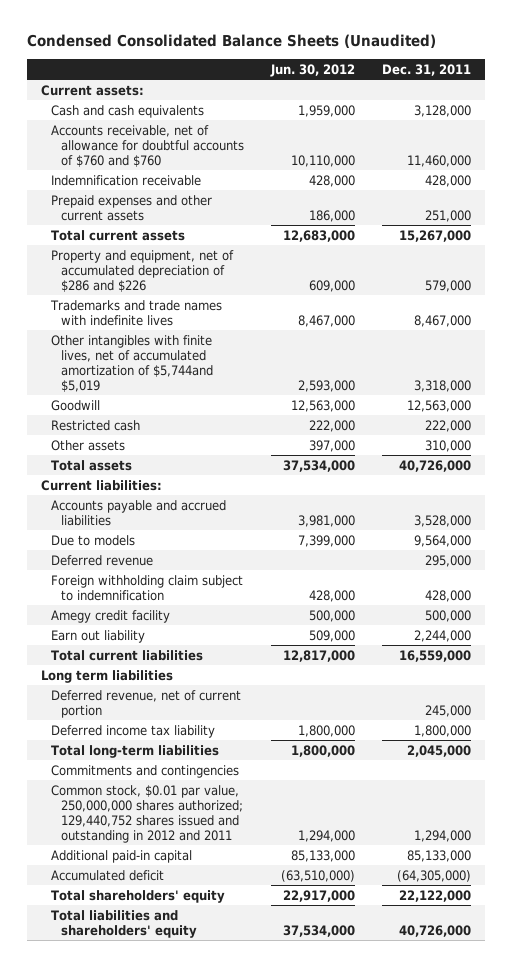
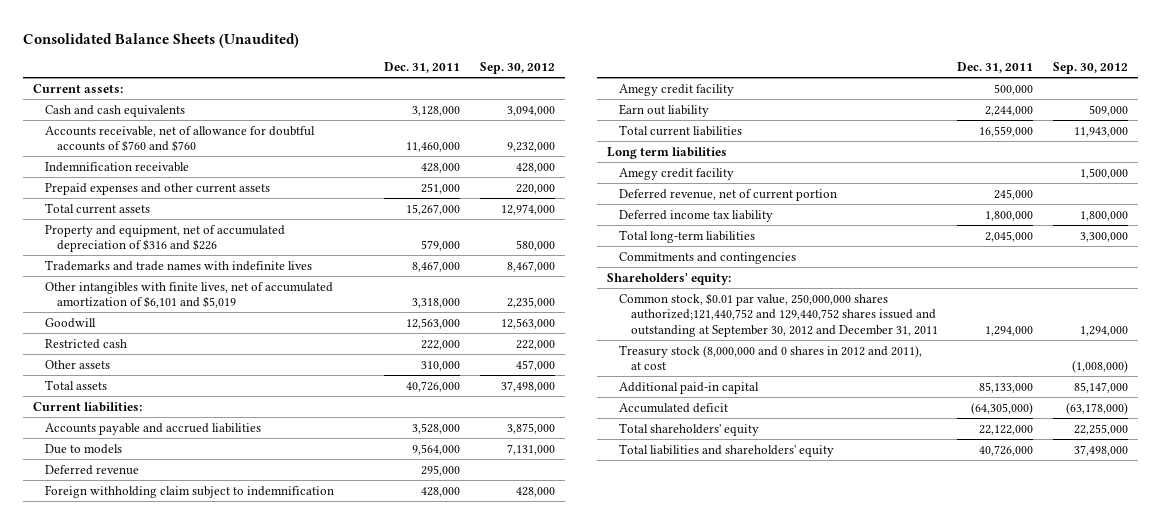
[26,34,436,49] Condensed Consolidated Balance Sheets (Unaudited) -> [23,32,300,48] Consolidated Balance Sheets (Unaudited)
[270,63,356,77] Jun. 30, 2012 -> none
none -> [479,62,555,75] Sep. 30, 2012
[50,249,234,292] Property and equipment, net of accumulated depreciation of $286 and $226 -> [45,224,286,253] Property and equipment, net of accumulated depreciation of $316 and $226
[50,334,213,392] Other intangibles with finite lives, net of accumulated amortization of $5,744and $5,019 -> [45,281,334,309] Other intangibles with finite lives, net of accumulated amortization of $6,101 and $5,019
none -> [618,167,734,180] Amegy credit facility
none -> [606,272,731,285] Shareholders' equity:
[50,784,243,843] Common stock, $0.01 par value, 250,000,000 shares authorized; 129,440,752 shares issued and outstanding in 2012 and 2011 -> [618,292,938,337] Common stock, $0.01 par value, 250,000,000 shares authorized;121,440,752 and 129,440,752 shares issued and outstanding at September 30, 2012 and December 31, 2011
none -> [618,344,922,371] Treasury stock (8,000,000 and 0 shares in 2012 and 2011), at cost

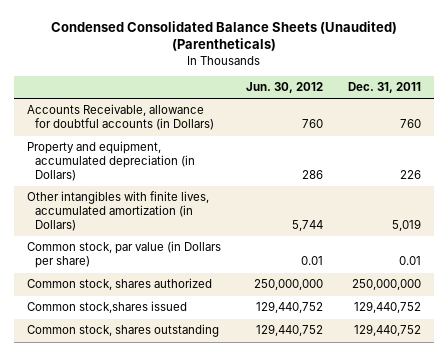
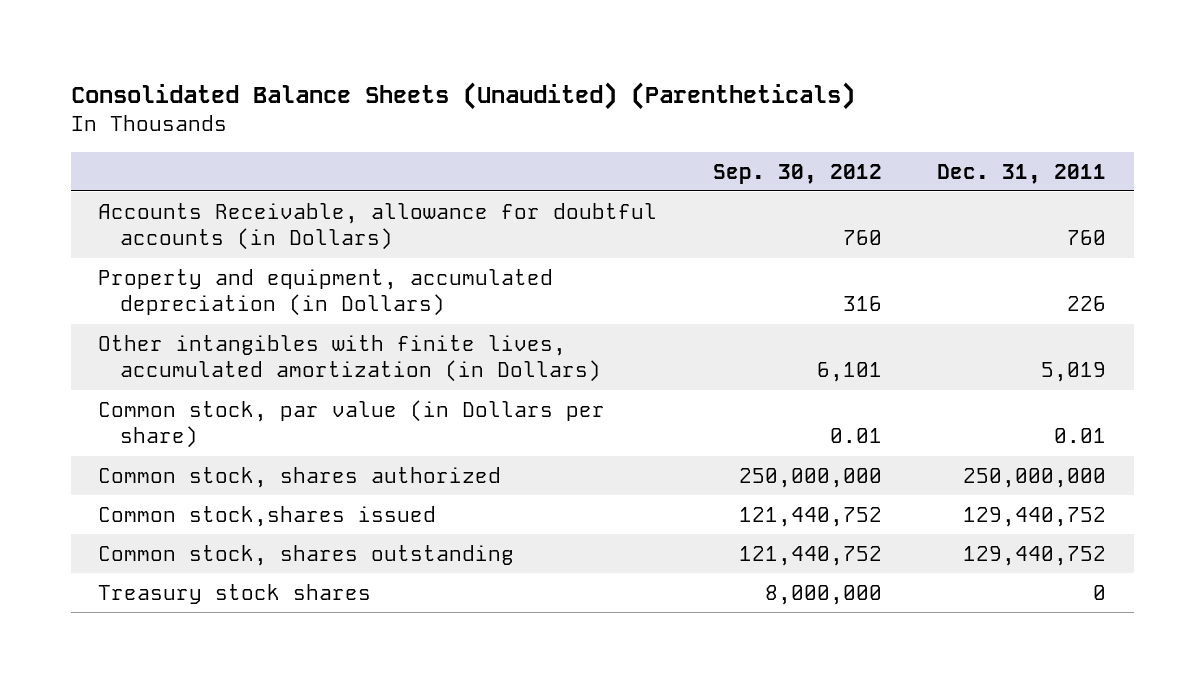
[50,20,397,52] Condensed Consolidated Balance Sheets (Unaudited) (Parentheticals) -> [70,82,855,111] Consolidated Balance Sheets (Unaudited) (Parentheticals)
[245,82,323,94] Jun. 30, 2012 -> none
none -> [712,163,882,184] Sep. 30, 2012
none -> [98,583,372,604] Treasury stock shares

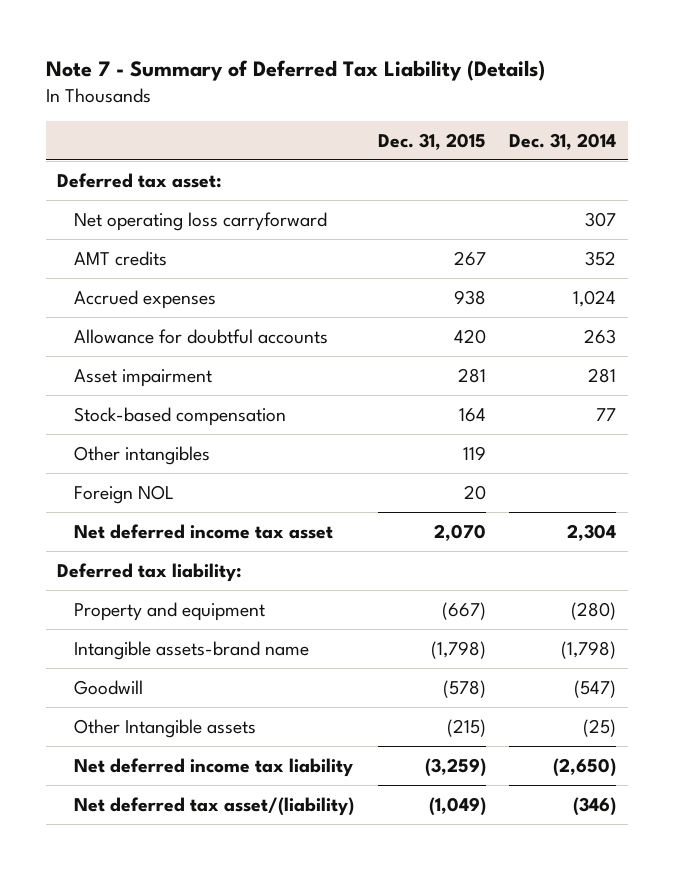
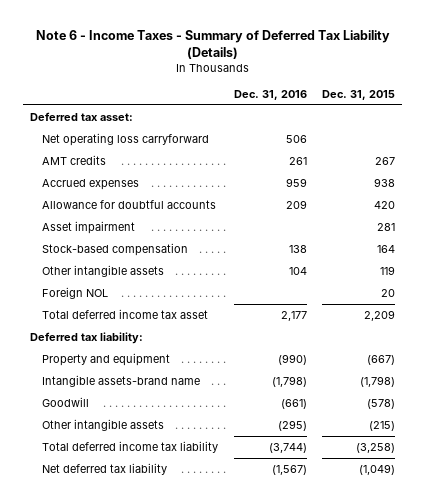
[45,59,545,81] Note 7 - Summary of Deferred Tax Liability (Details) -> [35,29,390,59] Note 6 - Income Taxes - Summary of Deferred Tax Liability (Details)
[509,132,617,150] Dec. 31, 2014 -> none
none -> [233,89,307,100] Dec. 31, 2016
[74,445,211,465] Other intangibles -> [42,265,165,278] Other intangible assets
[74,523,334,539] Net deferred income tax asset -> [42,309,209,320] Total deferred income tax asset
[433,523,486,541] 2,070 -> [363,310,395,322] 2,209
[74,718,257,738] Other Intangible assets -> [42,419,165,432] Other intangible assets
[74,757,354,777] Net deferred income tax liability -> [42,441,219,454] Total deferred income tax liability
[424,757,486,777] (3,259) -> [355,443,395,454] (3,258)
[74,796,355,816] Net deferred tax asset/(liability) -> [42,463,168,476] Net deferred tax liability

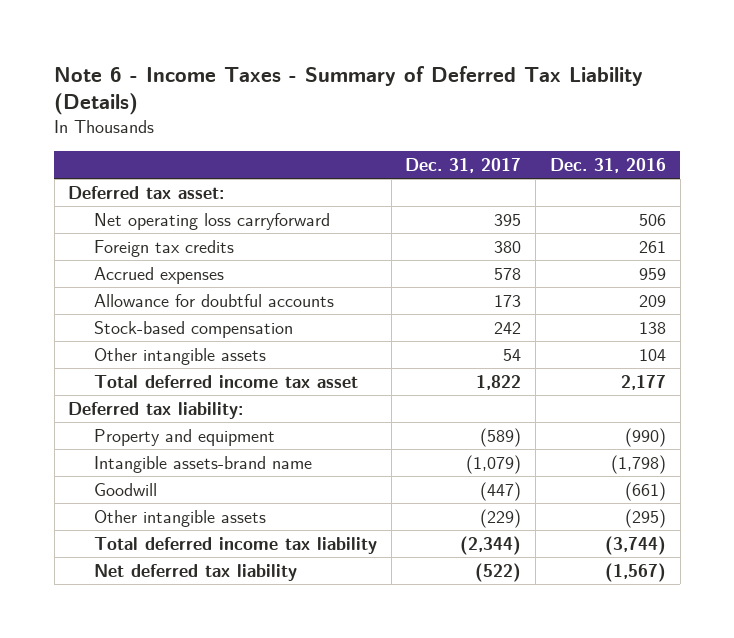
[321,89,395,100] Dec. 31, 2015 -> none
none -> [405,157,522,173] Dec. 31, 2017
[42,155,107,166] AMT credits -> [93,239,234,257] Foreign tax credits
[42,221,136,235] Asset impairment -> none
[42,287,109,300] Foreign NOL -> none

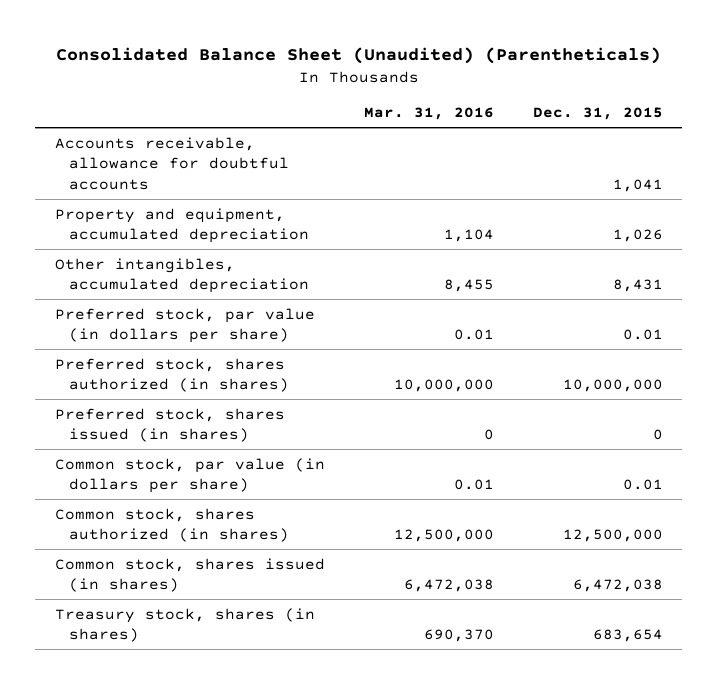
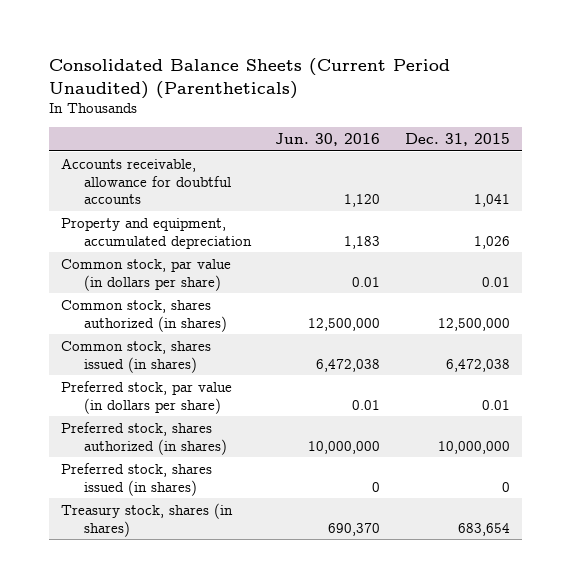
[55,47,661,65] Consolidated Balance Sheet (Unaudited) (Parentheticals) -> [48,58,450,99] Consolidated Balance Sheets (Current Period Unaudited) (Parentheticals)
[363,107,494,121] Mar. 31, 2016 -> none
none -> [275,133,381,147] Jun. 30, 2016
[54,257,309,294] Other intangibles, accumulated depreciation -> none
[54,307,315,344] Preferred stock, par value (in dollars per share) -> [60,380,232,414] Preferred stock, par value (in dollars per share)
[54,357,289,393] Preferred stock, shares authorized (in shares) -> [60,421,227,455] Preferred stock, shares authorized (in shares)
[54,407,285,443] Preferred stock, shares issued (in shares) -> [60,462,212,496] Preferred stock, shares issued (in shares)

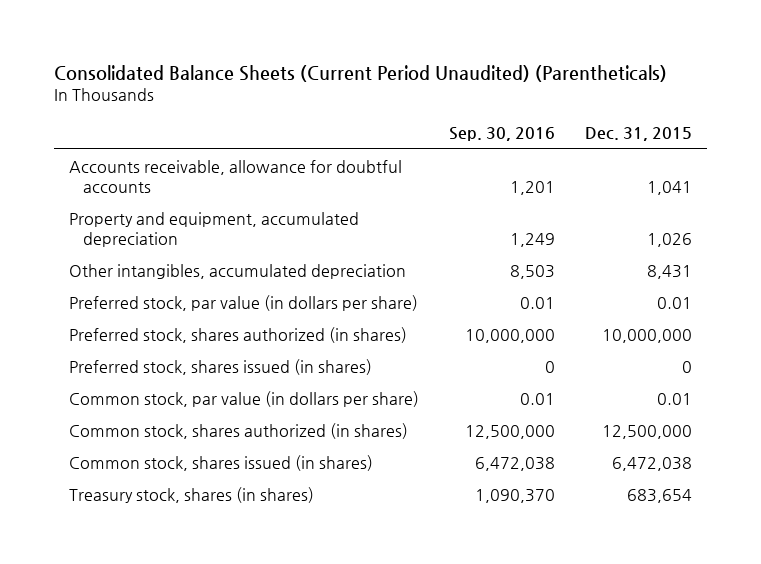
[275,133,381,147] Jun. 30, 2016 -> none
none -> [449,126,556,141] Sep. 30, 2016
none -> [69,263,407,279] Other intangibles, accumulated depreciation
[60,258,231,291] Common stock, par value (in dollars per share) -> [69,390,420,407] Common stock, par value (in dollars per share)
[60,299,227,332] Common stock, shares authorized (in shares) -> [69,422,409,439] Common stock, shares authorized (in shares)
[60,340,211,373] Common stock, shares issued (in shares) -> [69,454,374,471] Common stock, shares issued (in shares)

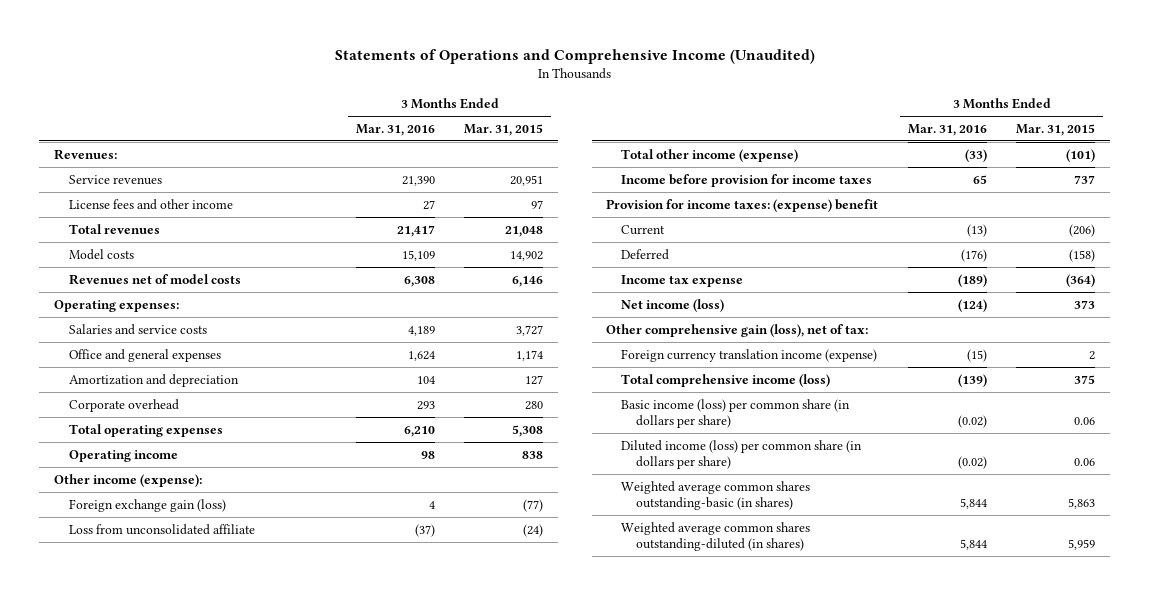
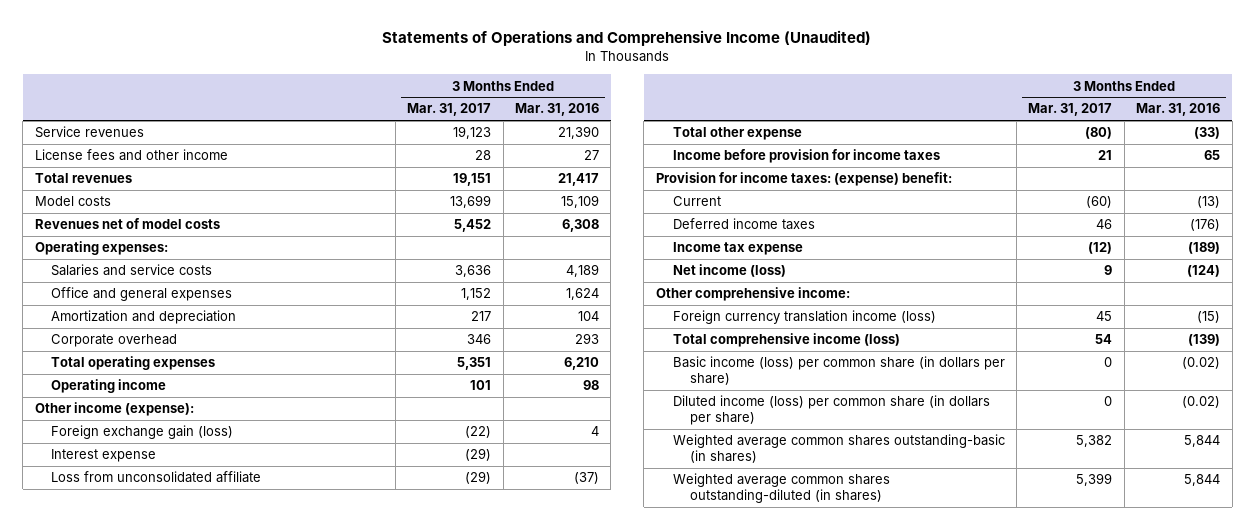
[464,123,544,136] Mar. 31, 2015 -> none
none -> [407,103,492,117] Mar. 31, 2017
[54,148,118,160] Revenues: -> none
none -> [51,449,157,463] Interest expense
[621,148,799,162] Total other income (expense) -> [672,127,802,141] Total other expense
[606,198,879,212] Provision for income taxes: (expense) benefit -> [655,172,952,187] Provision for income taxes: (expense) benefit:
[621,248,670,260] Deferred -> [672,218,815,231] Deferred income taxes
[606,323,869,337] Other comprehensive gain (loss), net of tax: -> [655,287,850,302] Other comprehensive income:
[621,348,878,362] Foreign currency translation income (expense) -> [672,310,936,325] Foreign currency translation income (loss)

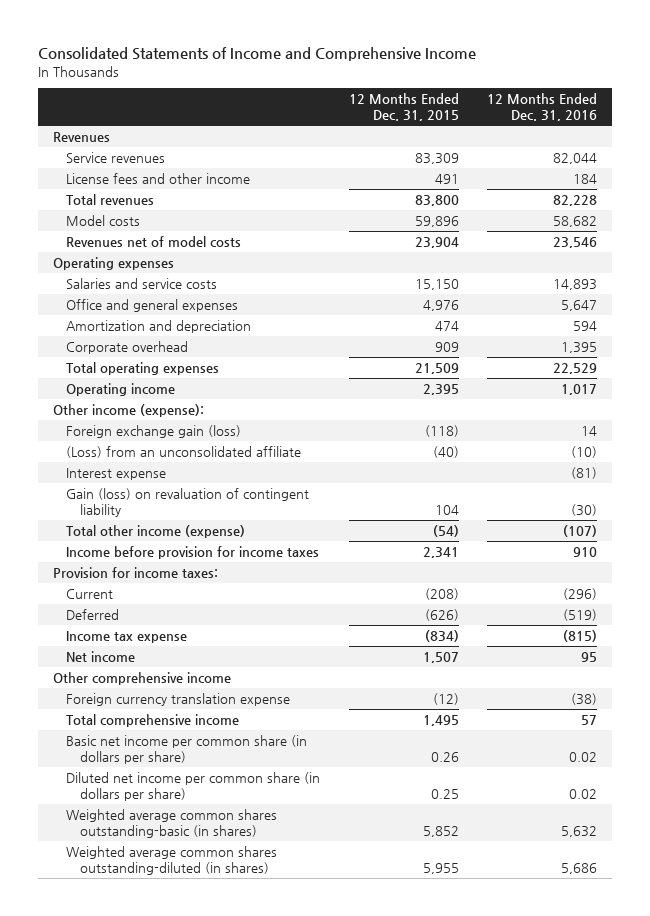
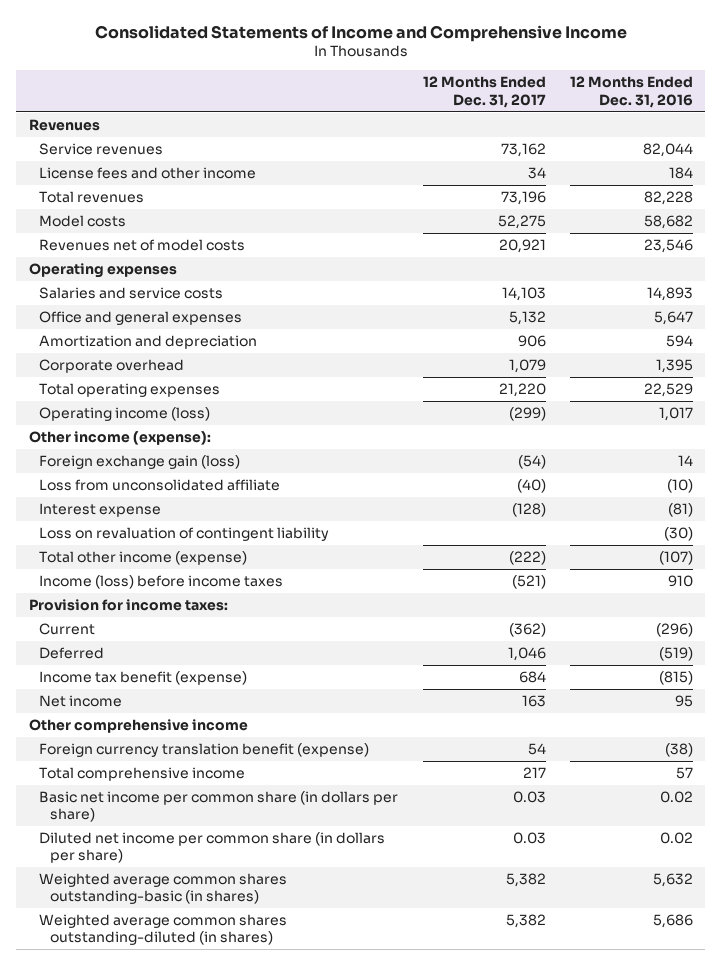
[348,93,459,122] 12 Months Ended Dec. 31, 2015 -> none
none -> [422,76,546,108] 12 Months Ended Dec. 31, 2017
[66,382,176,396] Operating income -> [39,407,211,422] Operating income (loss)
[66,445,302,458] (Loss) from an unconsolidated affiliate -> [39,479,281,492] Loss from unconsolidated affiliate
[66,487,310,517] Gain (loss) on revaluation of contingent liability -> [39,527,330,542] Loss on revaluation of contingent liability
[66,545,320,559] Income before provision for income taxes -> [39,575,284,590] Income (loss) before income taxes
[66,630,188,643] Income tax expense -> [39,671,248,686] Income tax benefit (expense)
[66,692,291,706] Foreign currency translation expense -> [39,743,370,758] Foreign currency translation benefit (expense)

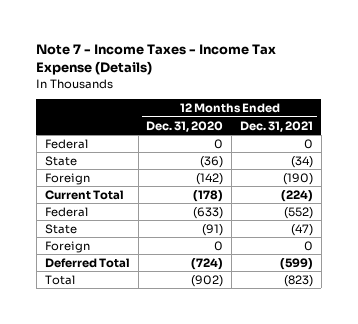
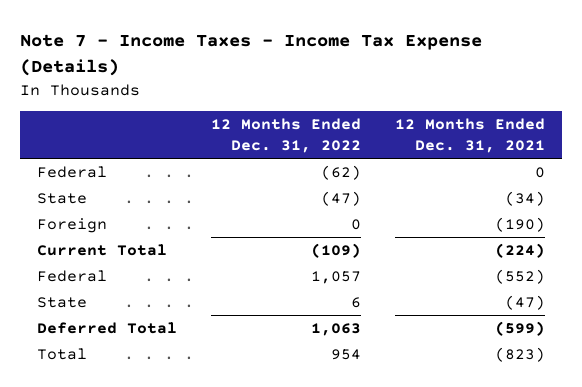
[146,120,224,132] Dec. 31, 2020 -> none
none -> [210,118,361,154] 12 Months Ended Dec. 31, 2022
[44,240,90,253] Foreign -> none

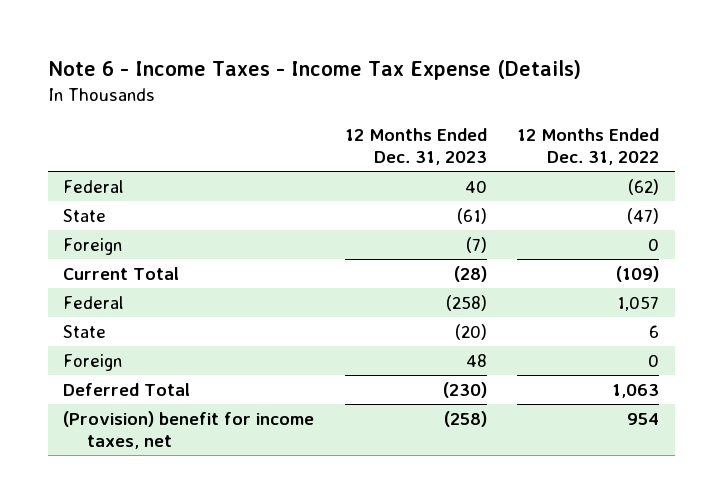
[20,34,483,77] Note 7 - Income Taxes - Income Tax Expense (Details) -> [47,60,581,81] Note 6 - Income Taxes - Income Tax Expense (Details)
[394,118,545,154] 12 Months Ended Dec. 31, 2021 -> none
none -> [344,127,487,166] 12 Months Ended Dec. 31, 2023
none -> [62,353,122,371] Foreign
[37,347,88,360] Total -> [62,410,314,450] (Provision) benefit for income taxes, net

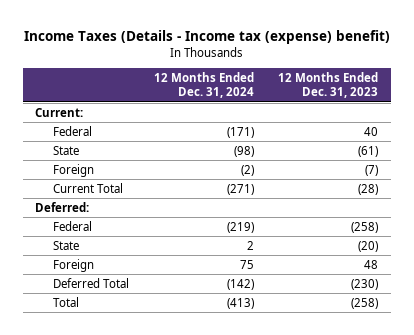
[47,60,581,81] Note 6 - Income Taxes - Income Tax Expense (Details) -> [23,29,390,44] Income Taxes (Details - Income tax (expense) benefit)
[517,127,660,166] 12 Months Ended Dec. 31, 2022 -> none
none -> [153,71,254,99] 12 Months Ended Dec. 31, 2024
none -> [35,107,84,117] Current:
none -> [35,201,90,212] Deferred:
[62,410,314,450] (Provision) benefit for income taxes, net -> [53,296,80,307] Total

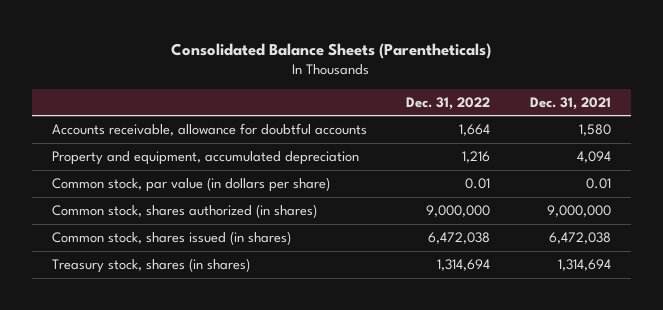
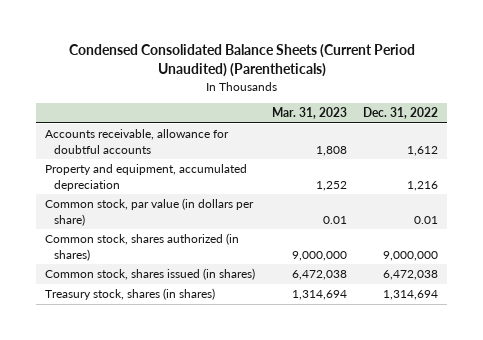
[171,42,492,59] Consolidated Balance Sheets (Parentheticals) -> [68,44,415,78] Condensed Consolidated Balance Sheets (Current Period Unaudited) (Parentheticals)
[529,96,611,110] Dec. 31, 2021 -> none
none -> [271,107,347,120] Mar. 31, 2023
[459,124,491,137] 1,664 -> [407,145,439,156] 1,612

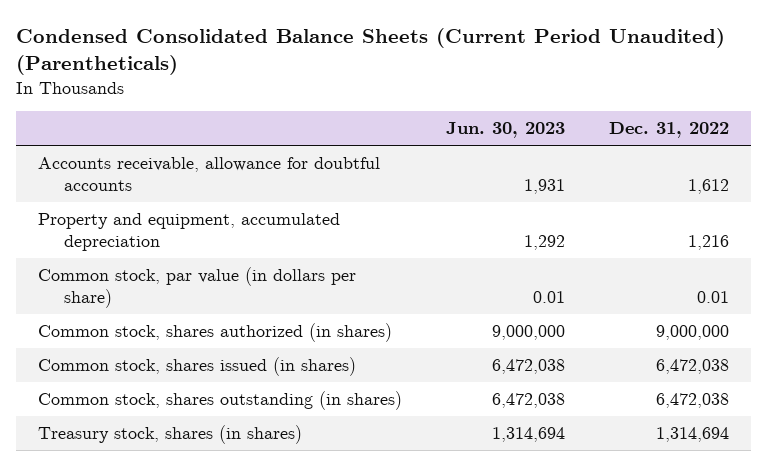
[271,107,347,120] Mar. 31, 2023 -> none
none -> [445,122,565,139] Jun. 30, 2023
none -> [37,391,402,411] Common stock, shares outstanding (in shares)

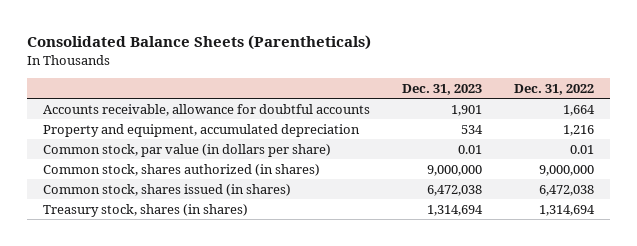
[15,27,725,76] Condensed Consolidated Balance Sheets (Current Period Unaudited) (Parentheticals) -> [26,34,371,50] Consolidated Balance Sheets (Parentheticals)
[445,122,565,139] Jun. 30, 2023 -> none
none -> [402,83,483,95] Dec. 31, 2023
[688,179,730,195] 1,612 -> [563,104,596,116] 1,664
[37,391,402,411] Common stock, shares outstanding (in shares) -> none

